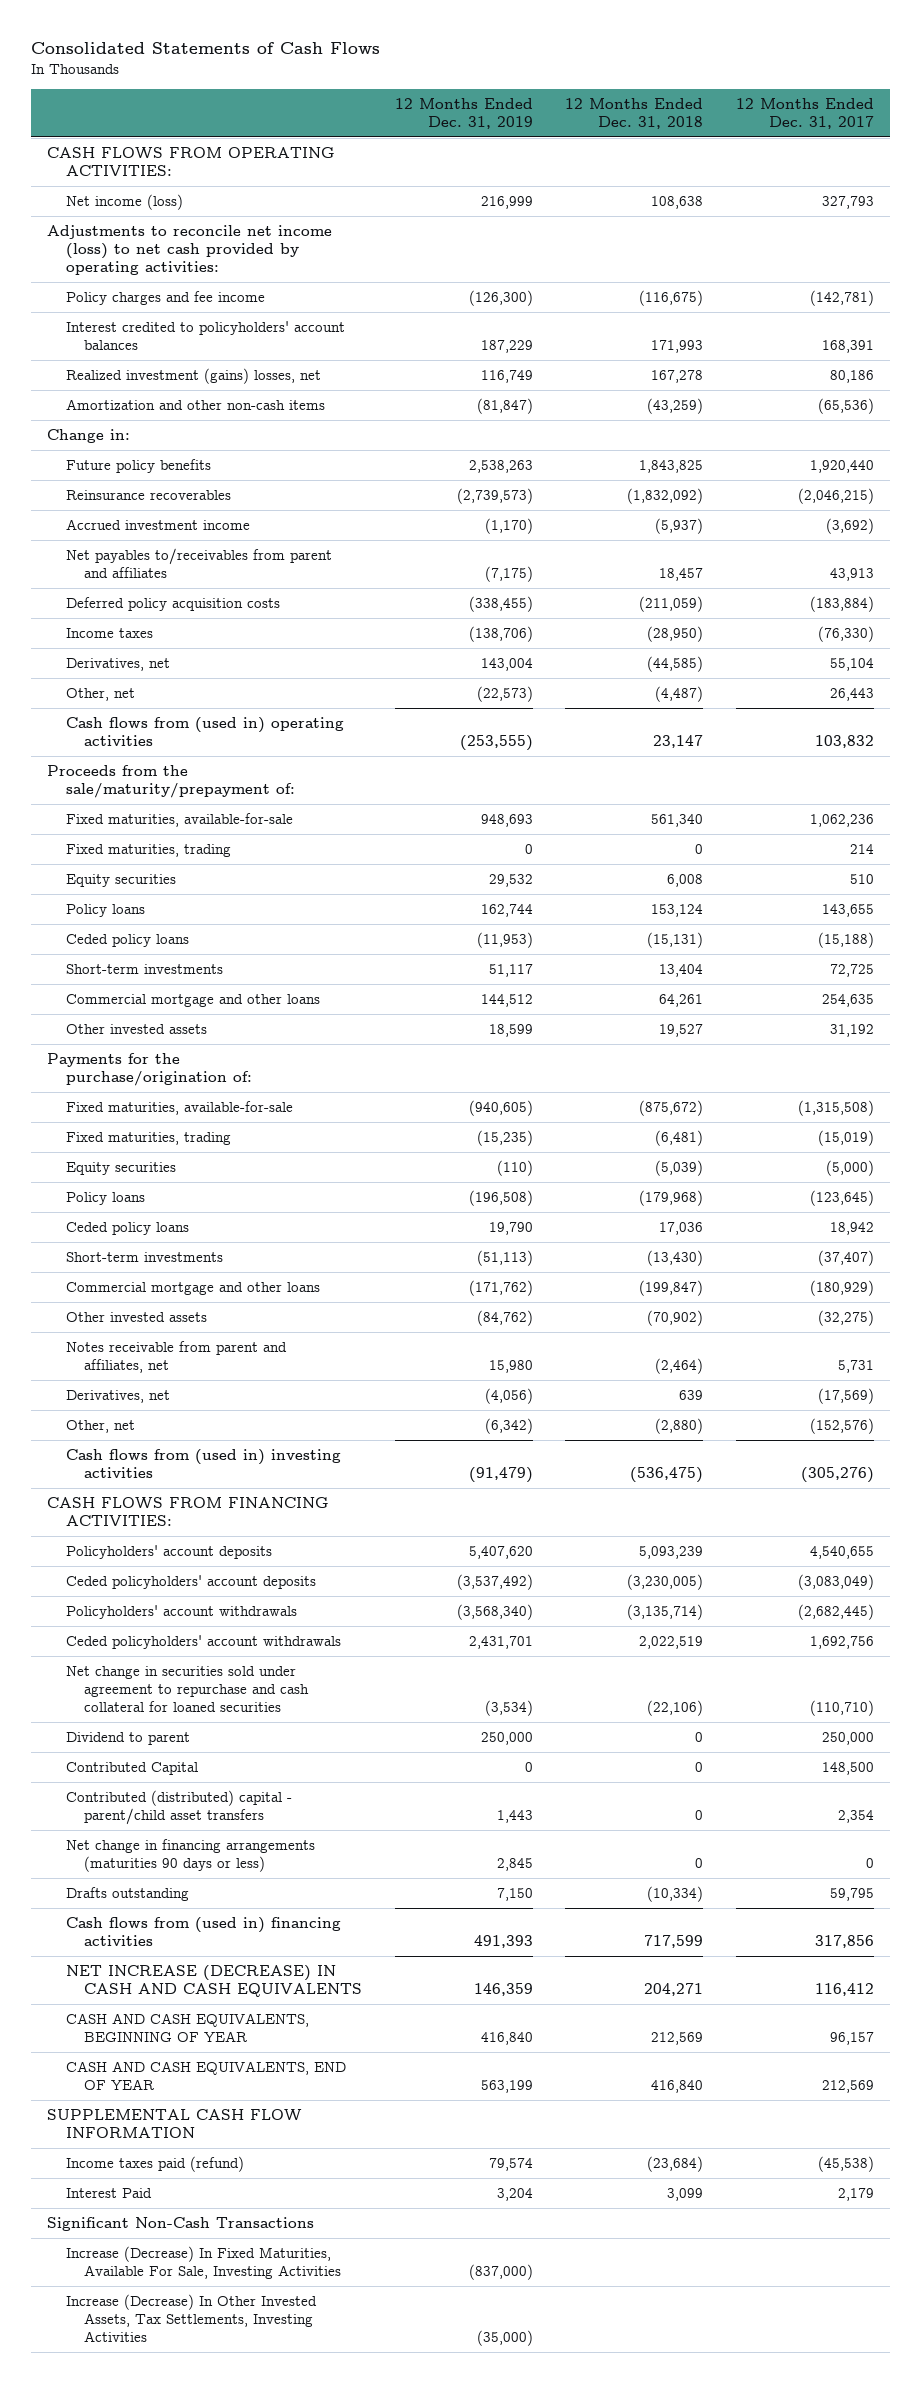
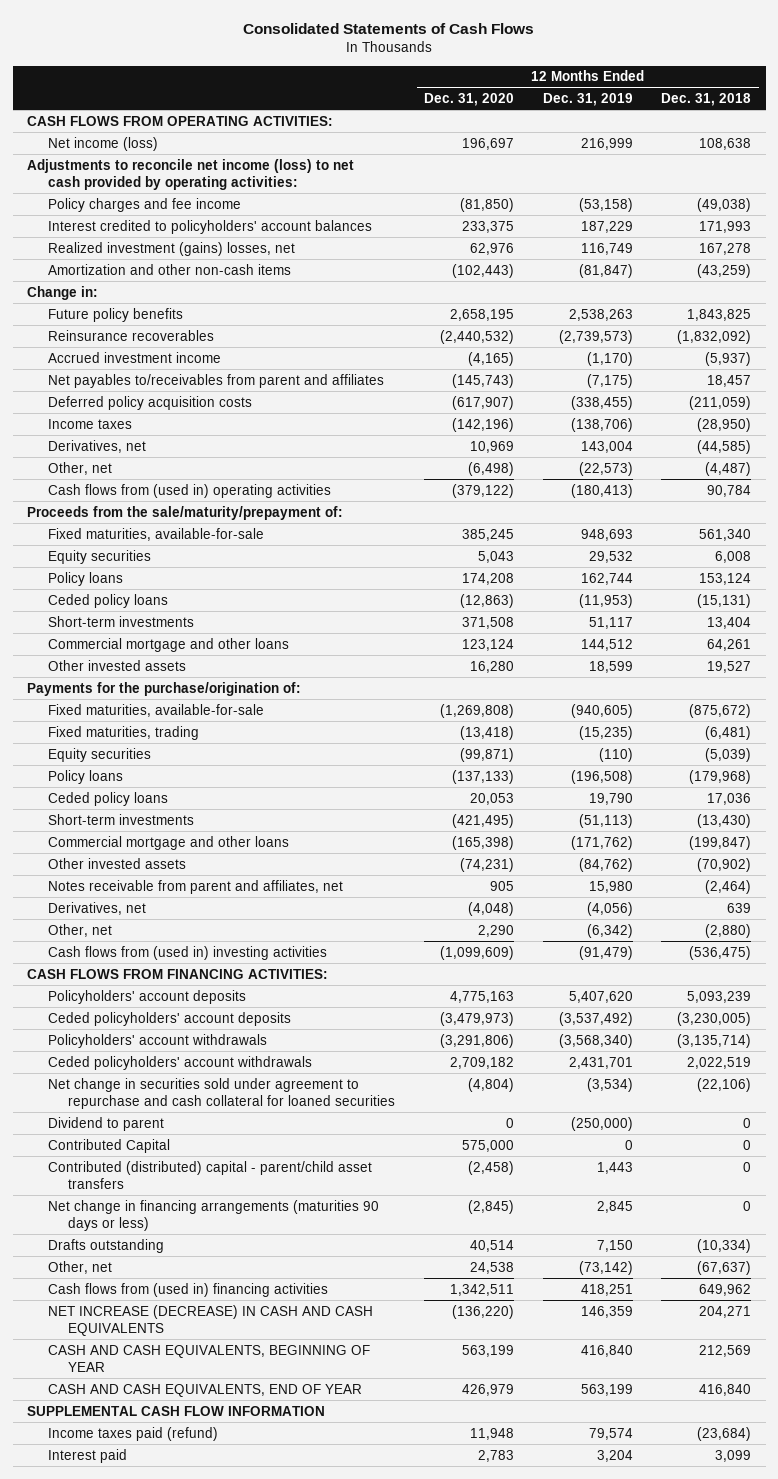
[735,97,874,129] 12 Months Ended Dec. 31, 2017 -> none
none -> [424,93,515,107] Dec. 31, 2020
[468,289,533,306] (126,300) -> [578,197,633,212] (53,158)
[639,289,704,306] (116,675) -> [697,197,752,212] (49,038)
[459,735,533,752] (253,555) -> [570,483,633,498] (180,413)
[653,735,704,749] 23,147 -> [707,484,752,497] 90,784
[65,843,231,857] Fixed maturities, trading -> none
[480,1731,533,1745] 250,000 -> [570,1116,633,1131] (250,000)
none -> [47,1260,112,1274] Other, net
[473,1935,533,1949] 491,393 -> [580,1283,633,1296] 418,251
[644,1935,704,1949] 717,599 -> [699,1283,752,1296] 649,962
[47,2216,315,2231] Significant Non-Cash Transactions -> none
[65,2245,341,2280] Increase (Decrease) In Fixed Maturities, Available For Sale, Investing Activities -> none
[65,2293,317,2343] Increase (Decrease) In Other Invested Assets, Tax Settlements, Investing Activities -> none
[65,2187,152,2198] Interest Paid -> [47,1448,127,1463] Interest paid

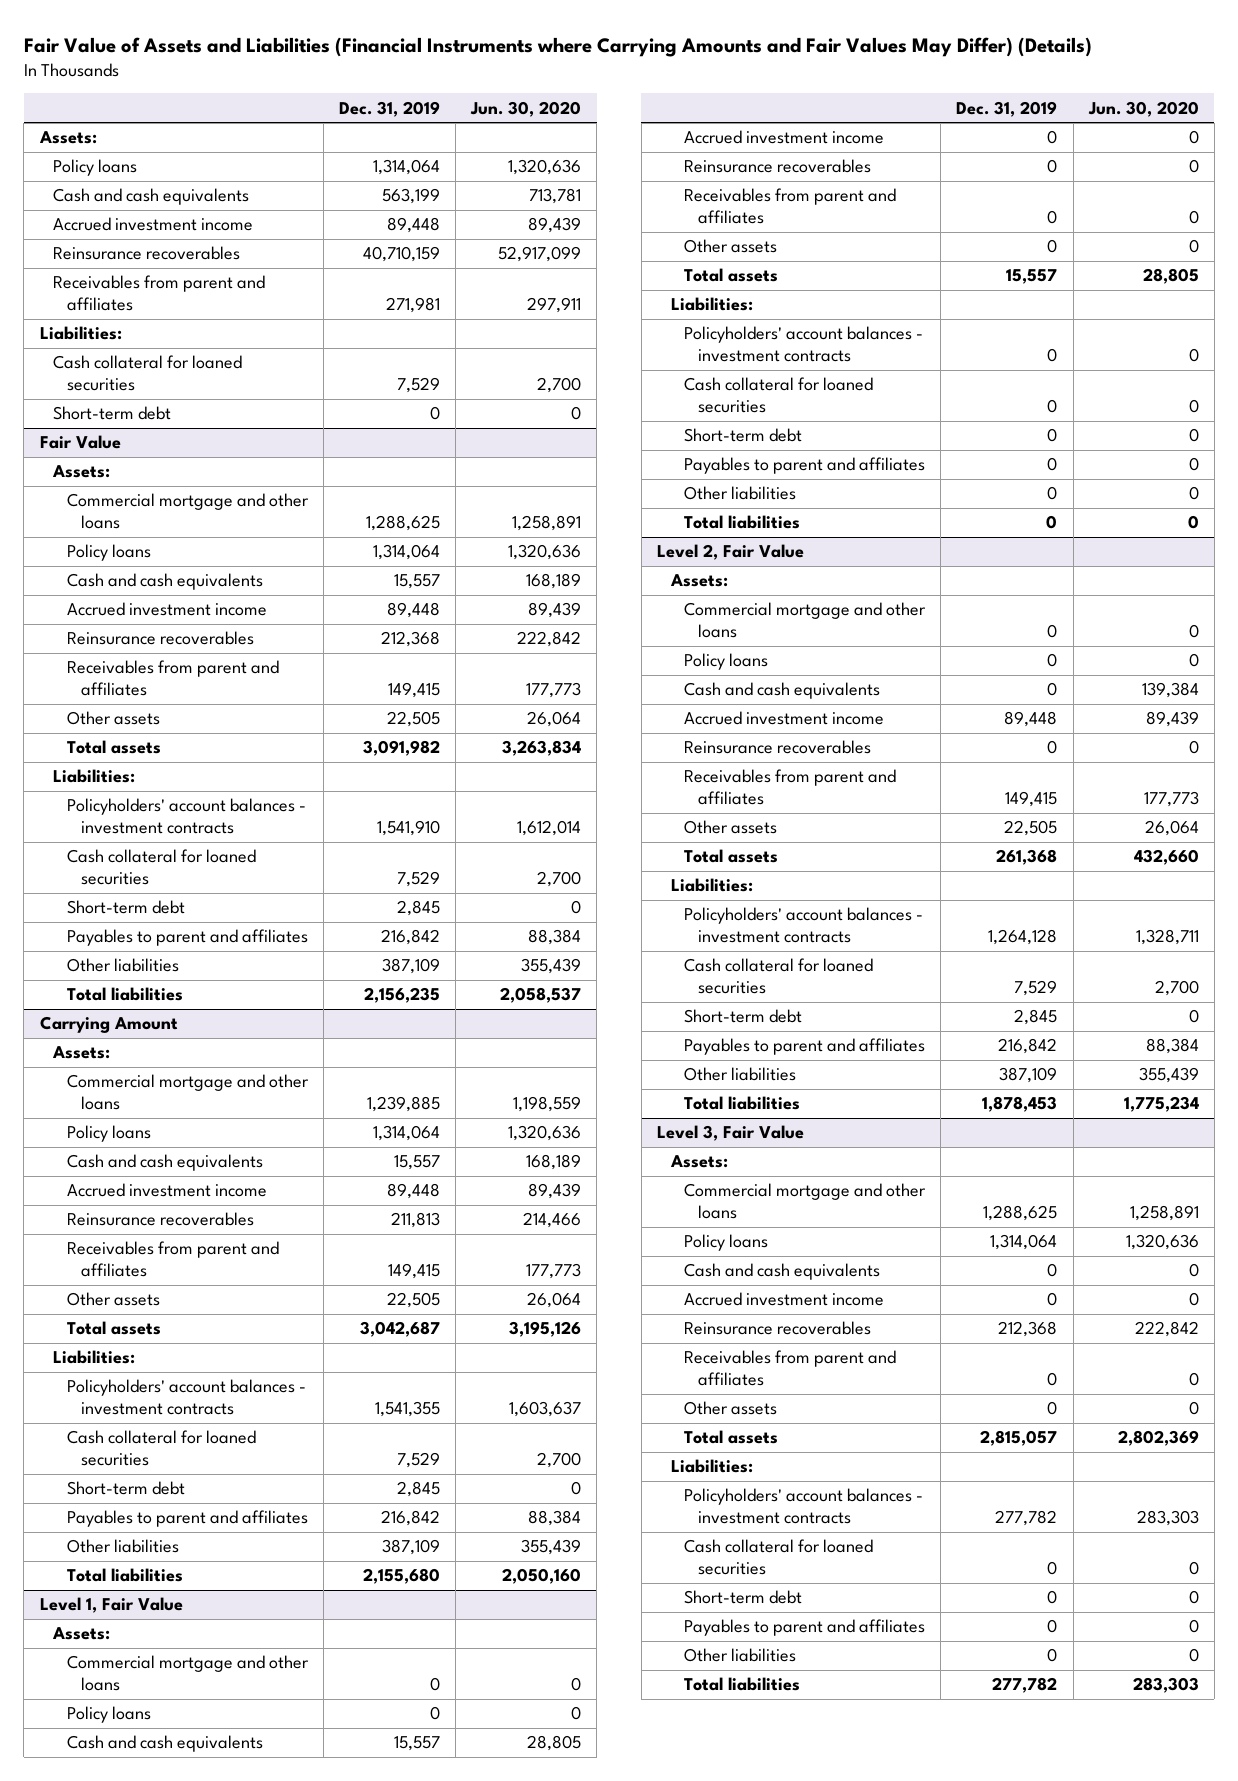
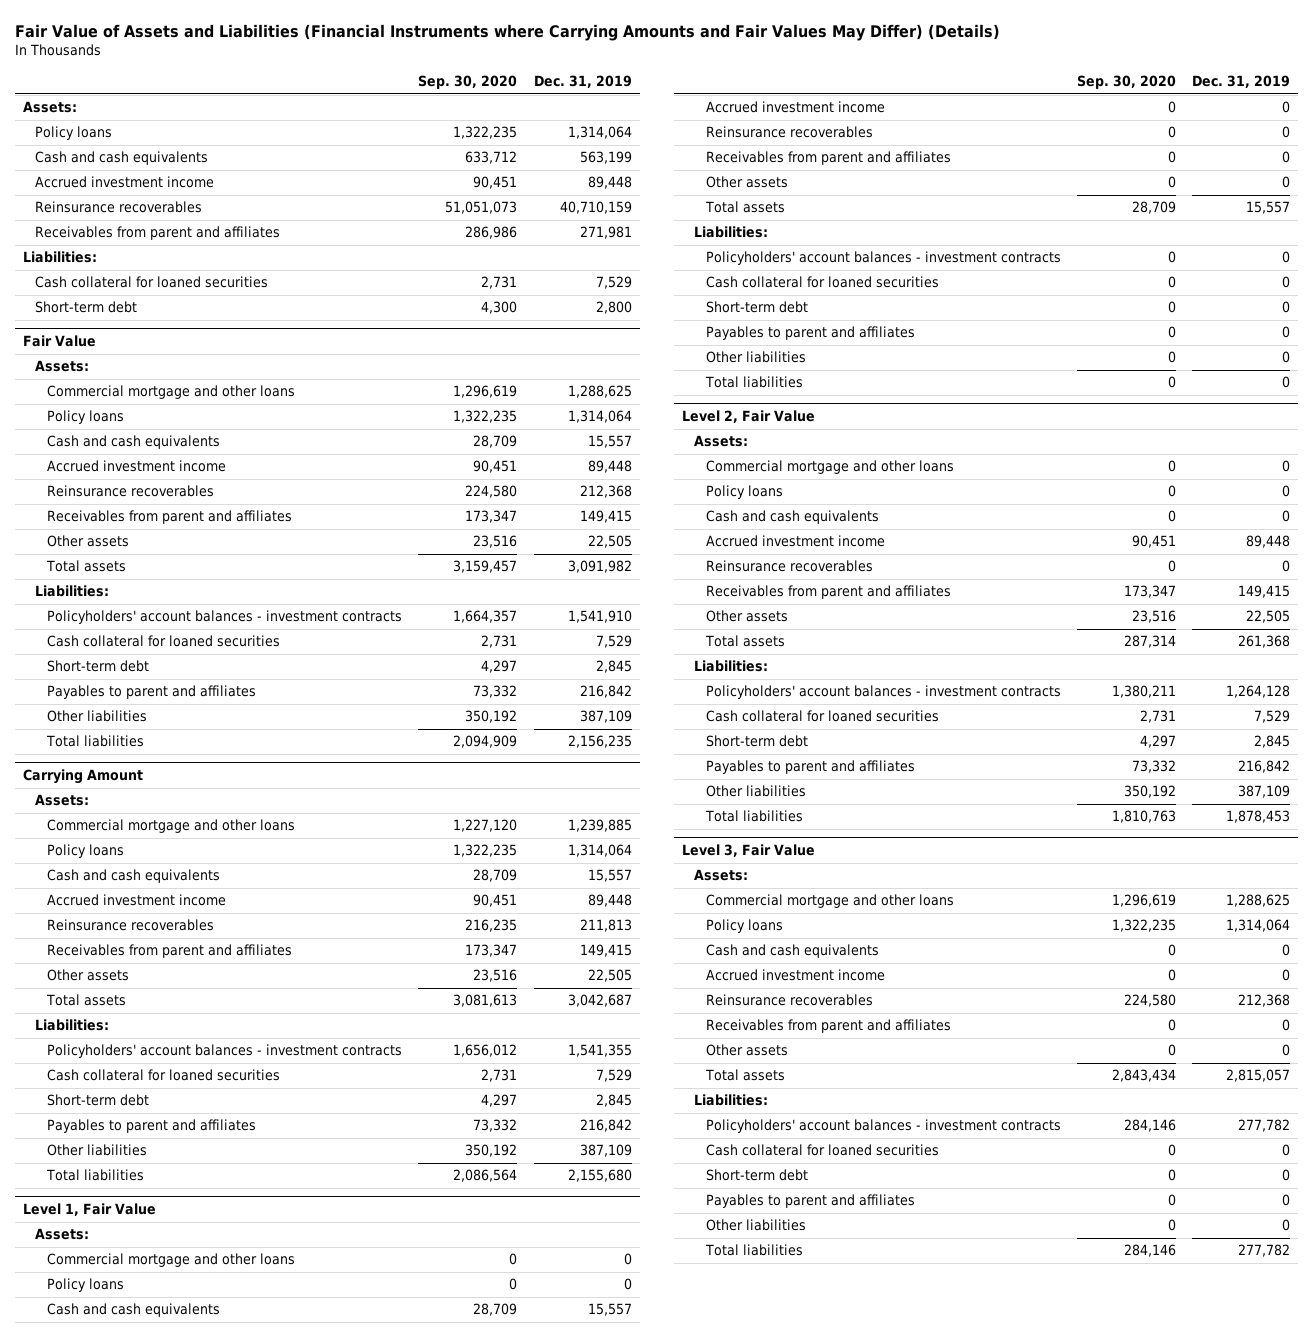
[470,100,582,117] Jun. 30, 2020 -> none
none -> [418,75,518,90] Sep. 30, 2020
[430,406,441,421] 0 -> [595,301,632,315] 2,800

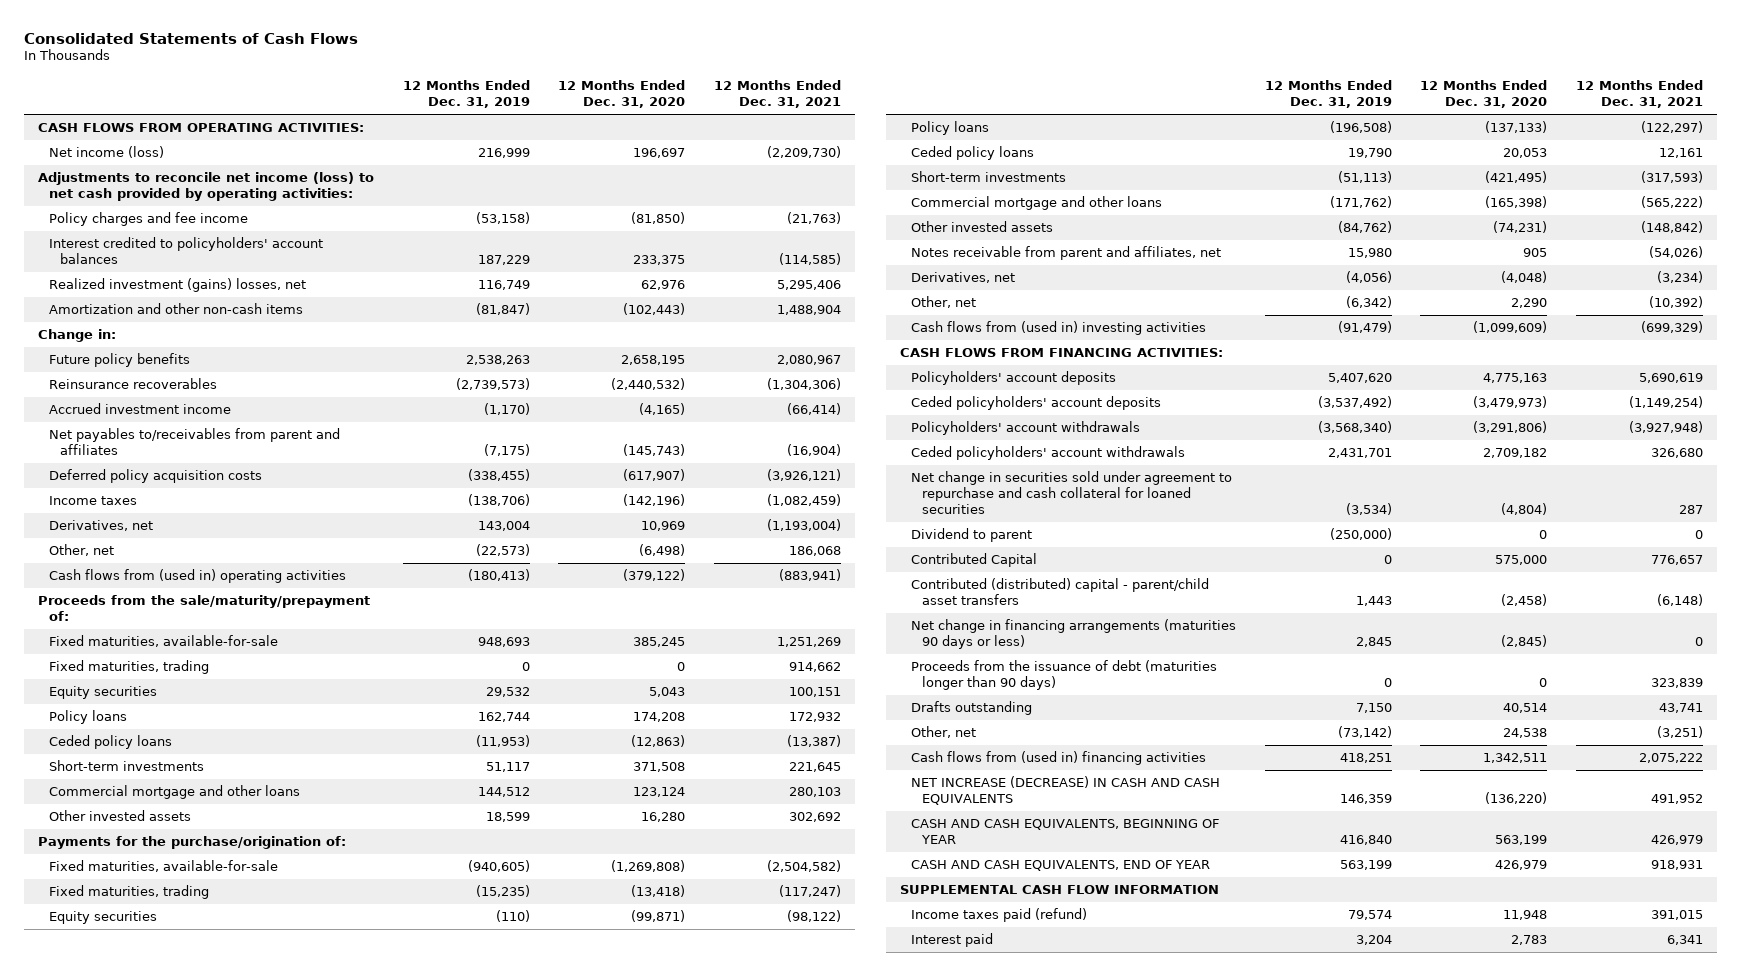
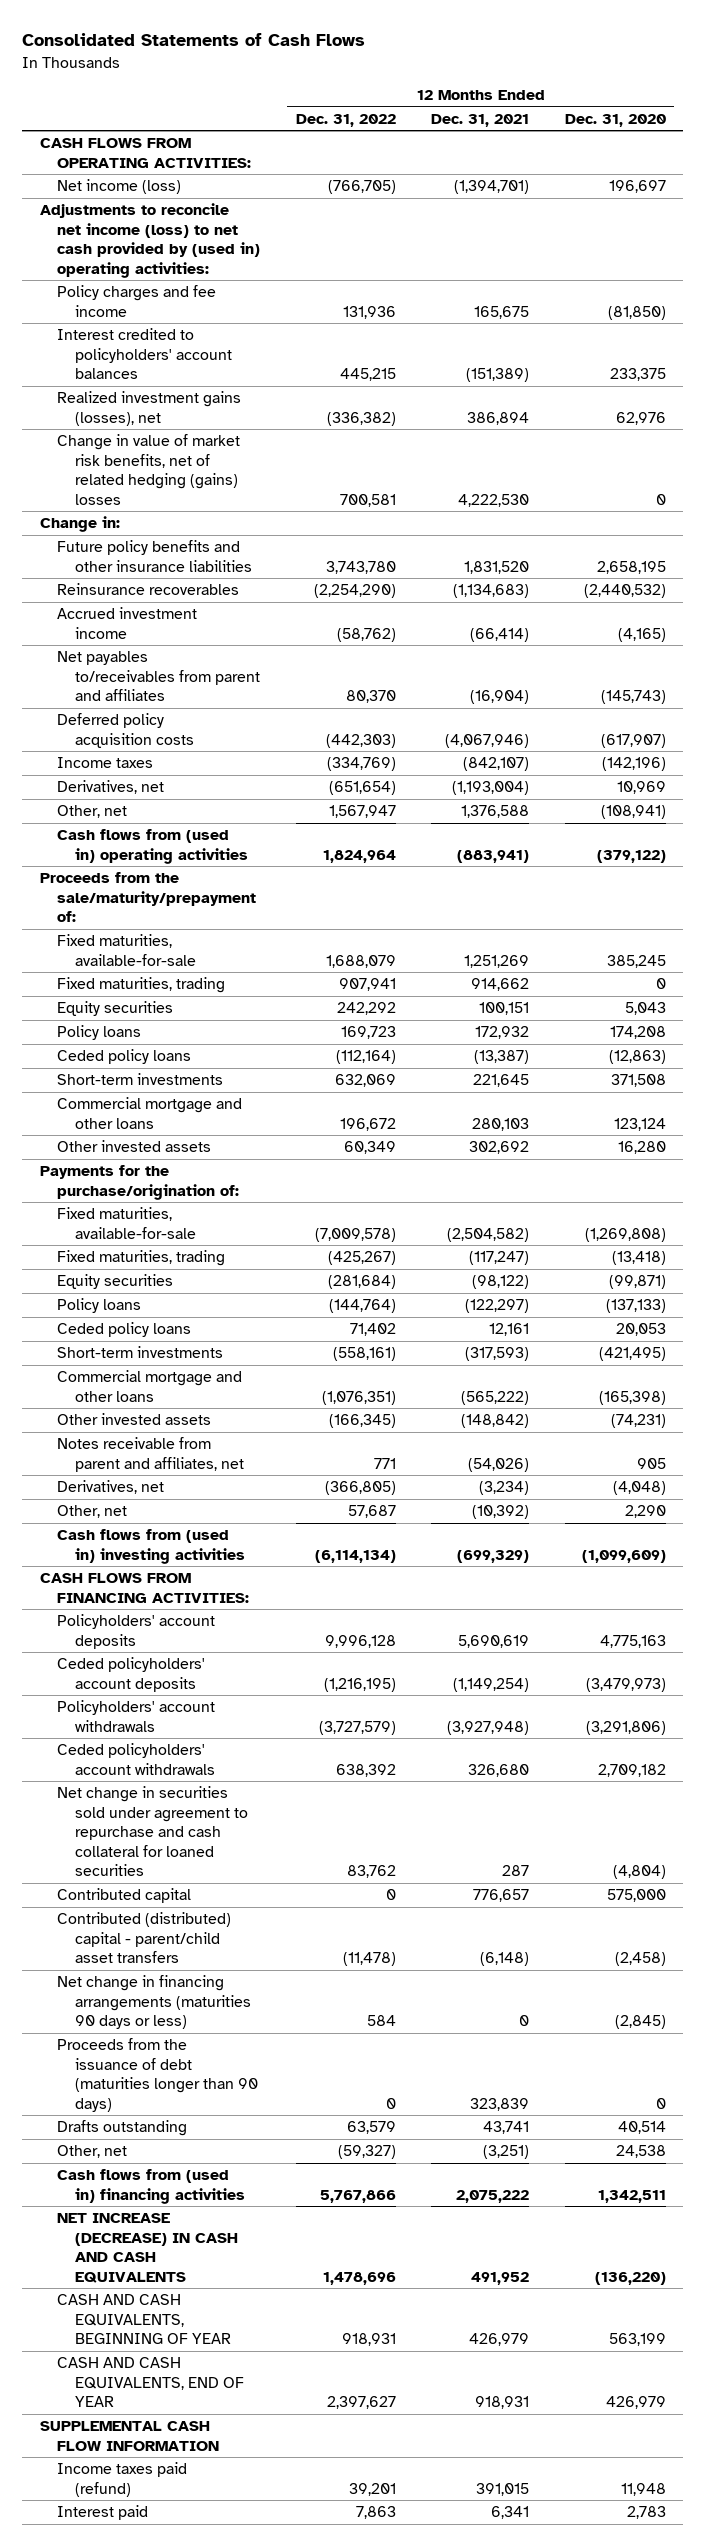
[402,80,530,109] 12 Months Ended Dec. 31, 2019 -> none
none -> [295,113,396,127] Dec. 31, 2022
[49,303,304,315] Amortization and other non-cash items -> none
[766,146,841,159] (2,209,730) -> [454,180,530,195] (1,394,701)
[38,172,375,202] Adjustments to reconcile net income (loss) to net cash provided by operating activities: -> [40,203,261,278] Adjustments to reconcile net income (loss) to net cash provided by (used in) operating activities:
[786,212,841,225] (21,763) -> [474,305,530,319] 165,675
[778,253,841,266] (114,585) -> [466,368,530,383] (151,389)
[49,278,307,293] Realized investment (gains) losses, net -> [57,391,242,426] Realized investment gains (losses), net
[776,280,841,291] 5,295,406 -> [467,411,530,425] 386,894
none -> [57,434,241,505] Change in value of market risk benefits, net of related hedging (gains) losses
[49,353,191,368] Future policy benefits -> [57,540,252,572] Future policy benefits and other insurance liabilities
[776,355,841,366] 2,080,967 -> [464,560,530,574] 1,831,520
[766,378,841,391] (1,304,306) -> [453,584,530,599] (1,134,683)
[766,469,841,482] (3,926,121) -> [445,733,530,748] (4,067,946)
[766,494,841,507] (1,082,459) -> [463,757,530,772] (842,107)
[639,544,686,557] (6,498) -> [600,805,666,820] (108,941)
[788,546,841,557] 186,068 -> [461,805,530,819] 1,376,588
[911,528,1033,543] Dividend to parent -> none
[911,553,1038,568] Contributed Capital -> [57,1888,192,1904] Contributed capital

